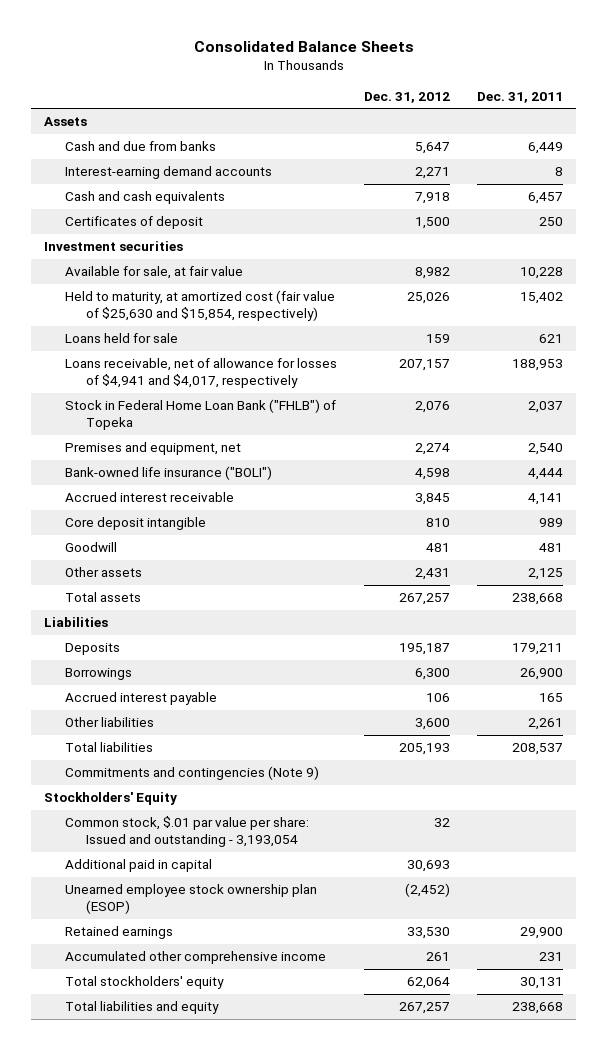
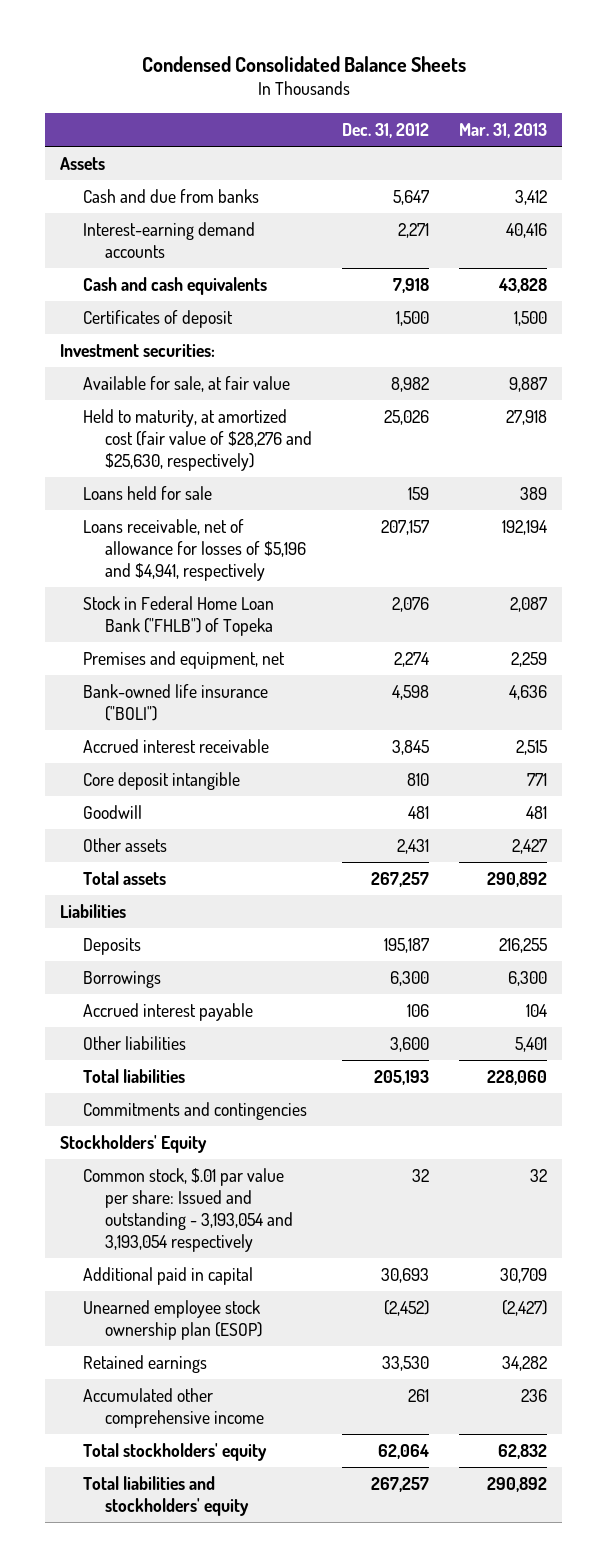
[193,40,414,52] Consolidated Balance Sheets -> [141,56,466,73] Condensed Consolidated Balance Sheets
[476,91,563,103] Dec. 31, 2011 -> none
none -> [458,122,547,138] Mar. 31, 2013
[44,241,184,252] Investment securities -> [60,343,216,357] Investment securities:
[65,290,336,322] Held to maturity, at amortized cost (fair value of $25,630 and $15,854, respectively) -> [82,408,313,471] Held to maturity, at amortized cost (fair value of $28,276 and $25,630, respectively)
[65,358,338,389] Loans receivable, net of allowance for losses of $4,941 and $4,017, respectively -> [82,518,307,581] Loans receivable, net of allowance for losses of $5,196 and $4,941, respectively
[65,766,320,781] Commitments and contingencies (Note 9) -> [82,1101,307,1120] Commitments and contingencies
[65,816,310,848] Common stock, $.01 par value per share: Issued and outstanding - 3,193,054 -> [82,1167,294,1252] Common stock, $.01 par value per share: Issued and outstanding - 3,193,054 and 3,193,054 respectively
[65,1001,220,1015] Total liabilities and equity -> [82,1475,250,1516] Total liabilities and stockholders' equity

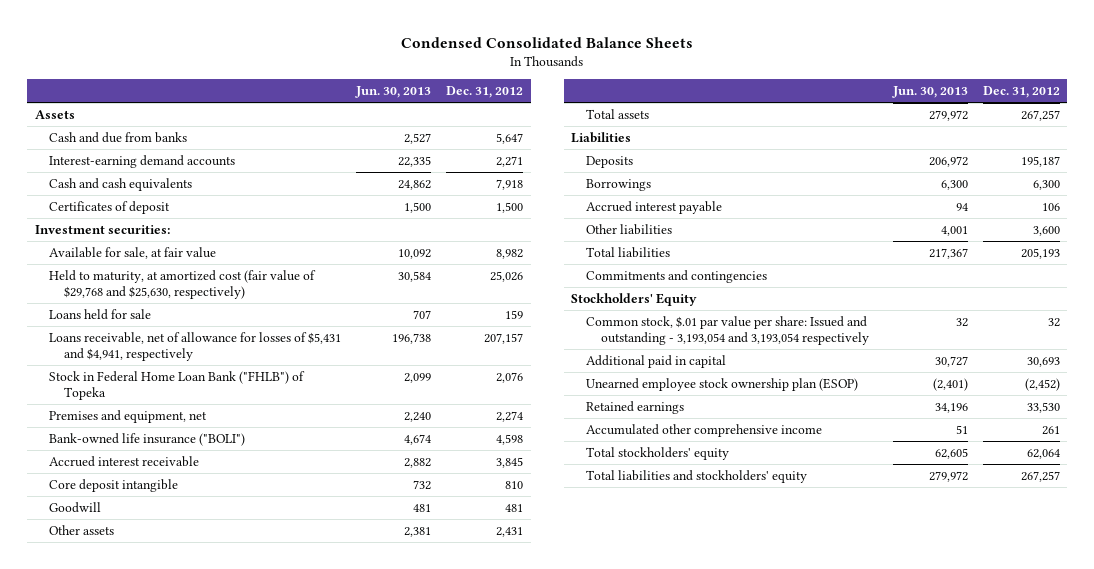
[458,122,547,138] Mar. 31, 2013 -> none
none -> [355,85,432,98] Jun. 30, 2013
[82,408,313,471] Held to maturity, at amortized cost (fair value of $28,276 and $25,630, respectively) -> [49,269,317,299] Held to maturity, at amortized cost (fair value of $29,768 and $25,630, respectively)
[82,518,307,581] Loans receivable, net of allowance for losses of $5,196 and $4,941, respectively -> [49,331,342,361] Loans receivable, net of allowance for losses of $5,431 and $4,941, respectively

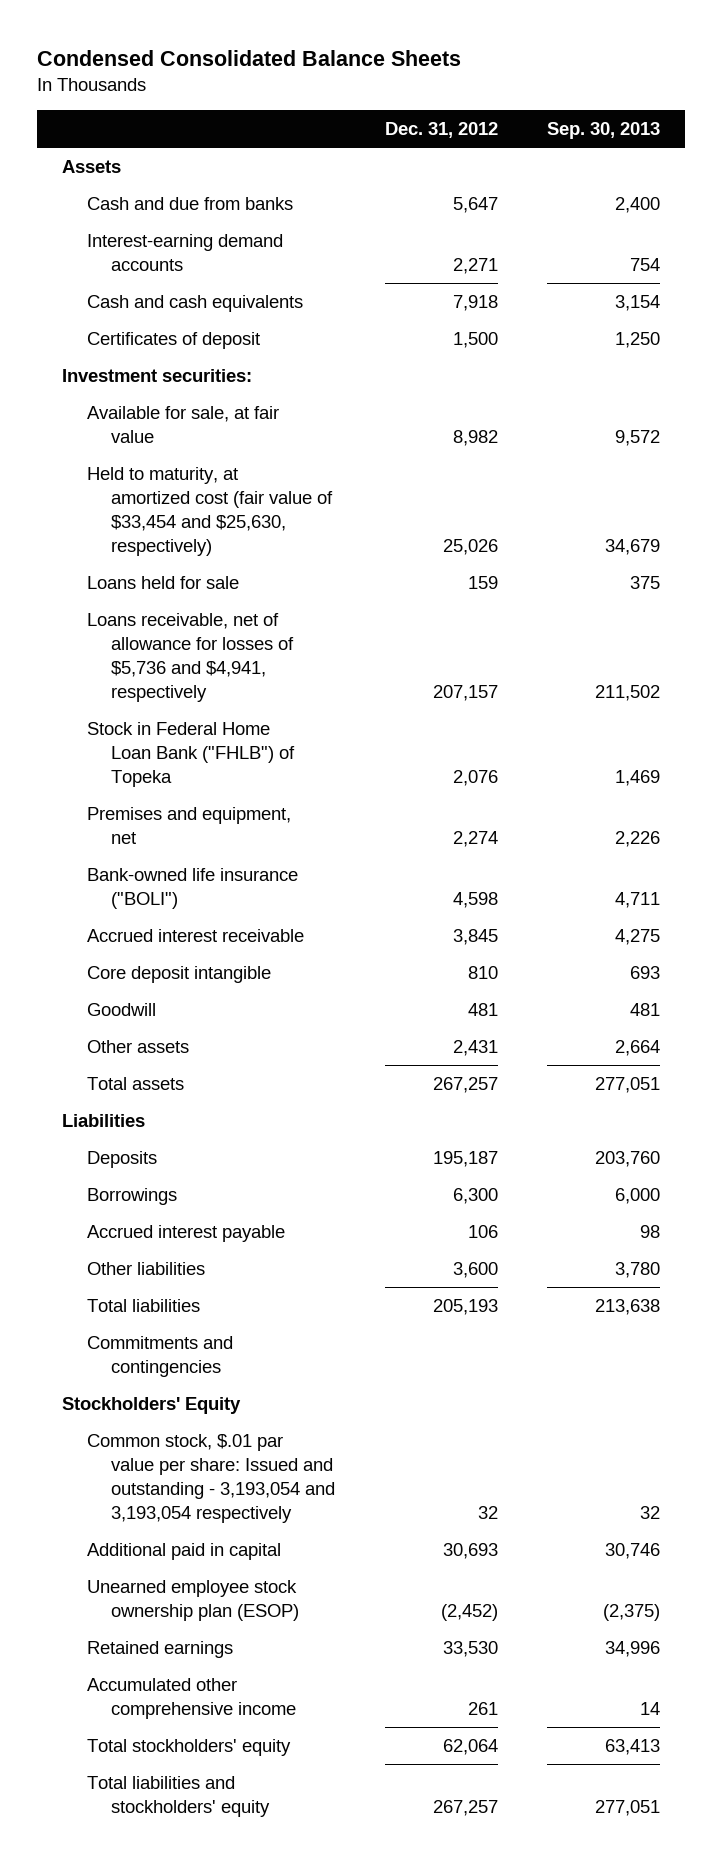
[355,85,432,98] Jun. 30, 2013 -> none
none -> [547,122,661,140] Sep. 30, 2013
[49,269,317,299] Held to maturity, at amortized cost (fair value of $29,768 and $25,630, respectively) -> [86,466,334,557] Held to maturity, at amortized cost (fair value of $33,454 and $25,630, respectively)
[49,331,342,361] Loans receivable, net of allowance for losses of $5,431 and $4,941, respectively -> [86,612,295,703] Loans receivable, net of allowance for losses of $5,736 and $4,941, respectively

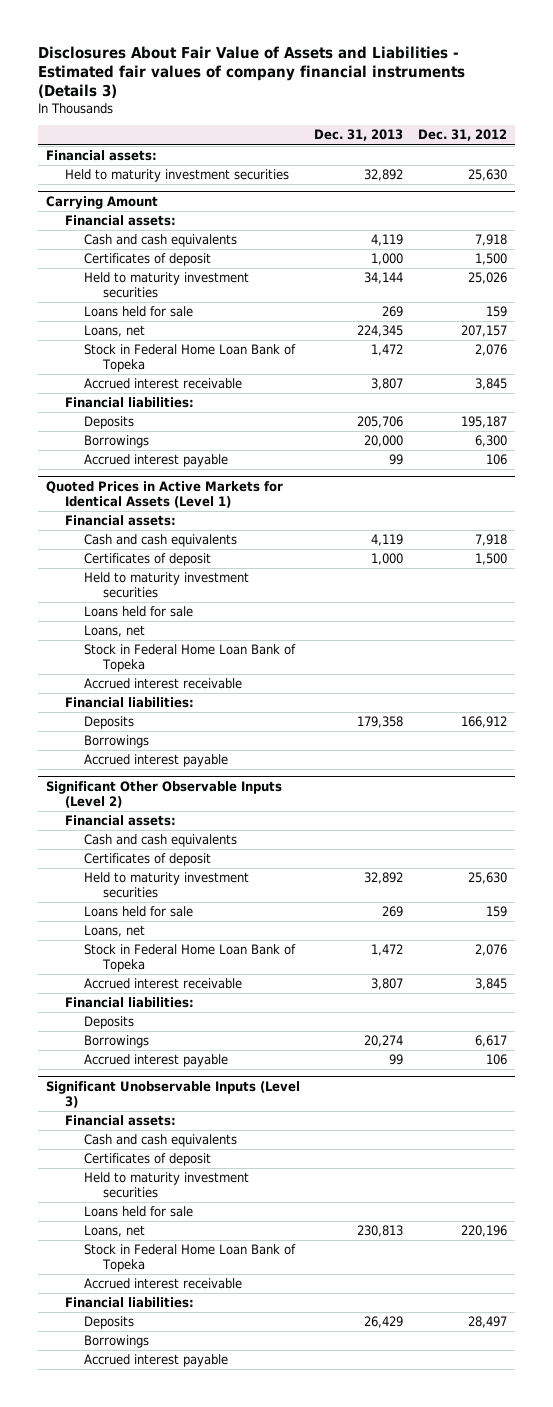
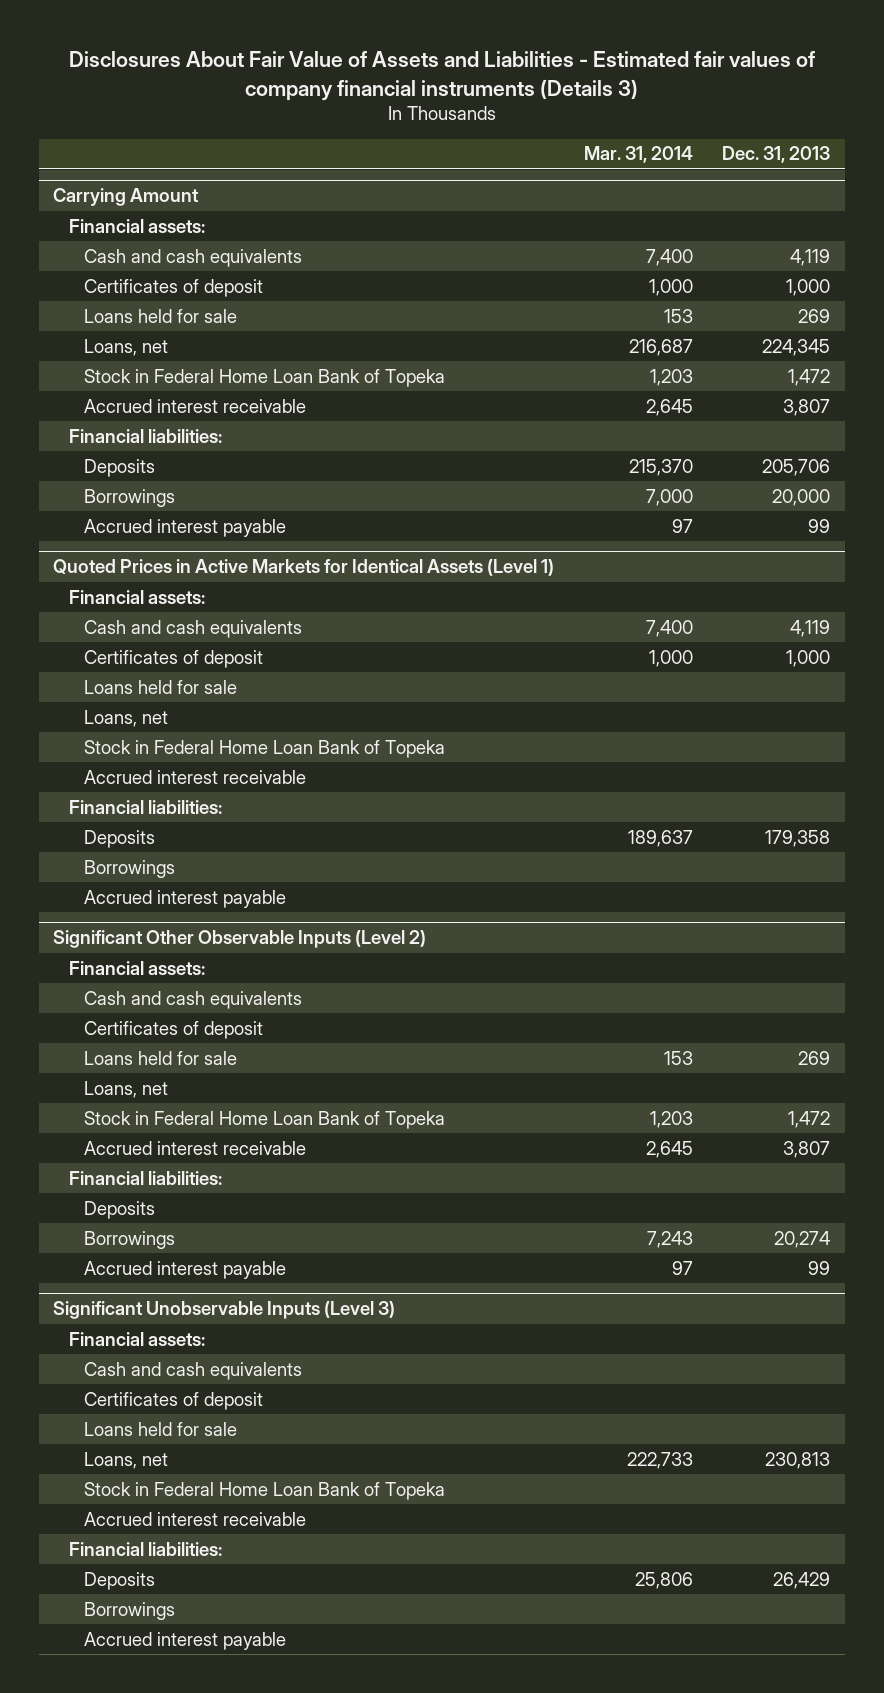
[418,129,508,142] Dec. 31, 2012 -> none
none -> [583,146,693,164] Mar. 31, 2014
[45,150,157,162] Financial assets: -> none
[64,169,289,183] Held to maturity investment securities -> none
[84,272,250,299] Held to maturity investment securities -> none
[84,572,250,599] Held to maturity investment securities -> none
[84,872,250,899] Held to maturity investment securities -> none
[84,1172,250,1199] Held to maturity investment securities -> none

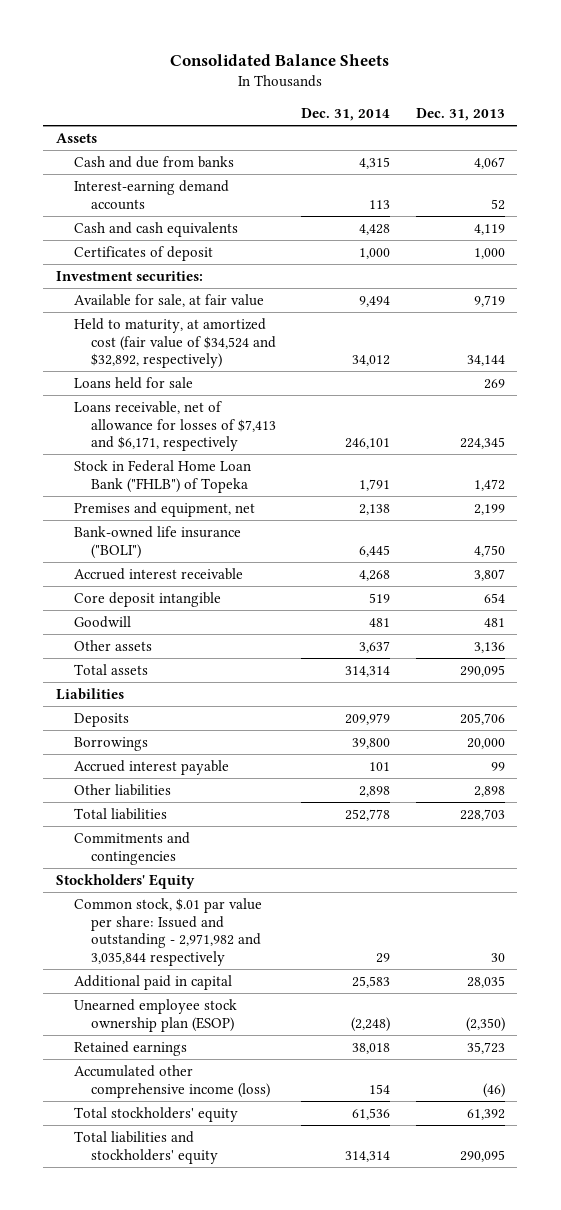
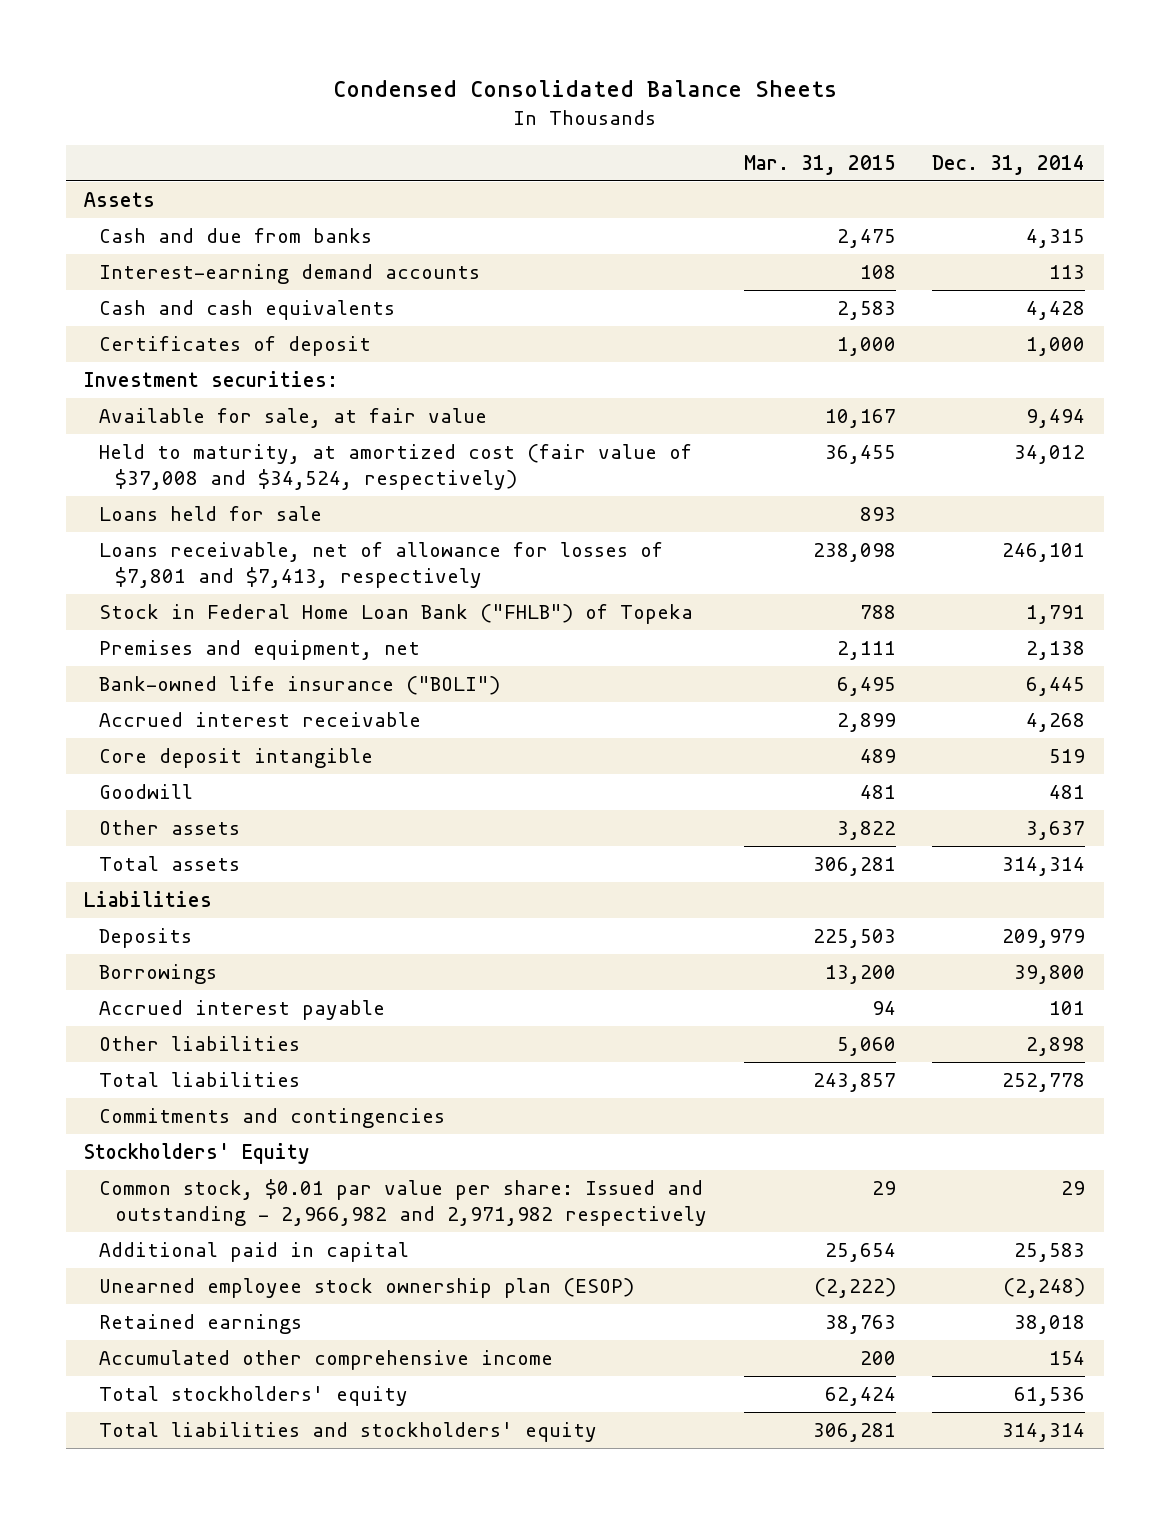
[170,54,390,67] Consolidated Balance Sheets -> [332,80,837,98] Condensed Consolidated Balance Sheets
[415,107,505,121] Dec. 31, 2013 -> none
none -> [743,154,896,175] Mar. 31, 2015
[73,317,277,369] Held to maturity, at amortized cost (fair value of $34,524 and $32,892, respectively) -> [99,443,693,490] Held to maturity, at amortized cost (fair value of $37,008 and $34,524, respectively)
[73,400,277,452] Loans receivable, net of allowance for losses of $7,413 and $6,171, respectively -> [99,541,664,588] Loans receivable, net of allowance for losses of $7,801 and $7,413, respectively
[73,897,262,966] Common stock, $.01 par value per share: Issued and outstanding - 2,971,982 and 3,035,844 respectively -> [99,1178,707,1226] Common stock, $0.01 par value per share: Issued and outstanding - 2,966,982 and 2,971,982 respectively
[73,1064,271,1098] Accumulated other comprehensive income (loss) -> [99,1349,554,1370] Accumulated other comprehensive income

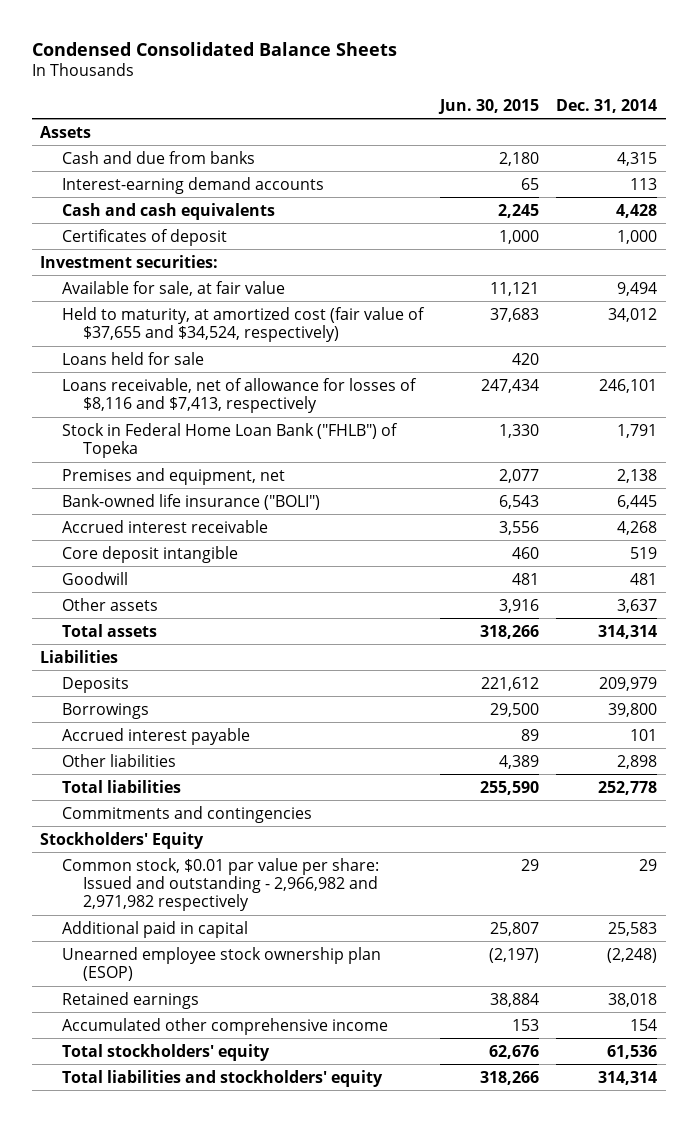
[743,154,896,175] Mar. 31, 2015 -> none
none -> [438,98,540,114] Jun. 30, 2015
[99,443,693,490] Held to maturity, at amortized cost (fair value of $37,008 and $34,524, respectively) -> [61,306,425,342] Held to maturity, at amortized cost (fair value of $37,655 and $34,524, respectively)
[99,541,664,588] Loans receivable, net of allowance for losses of $7,801 and $7,413, respectively -> [61,377,417,413] Loans receivable, net of allowance for losses of $8,116 and $7,413, respectively

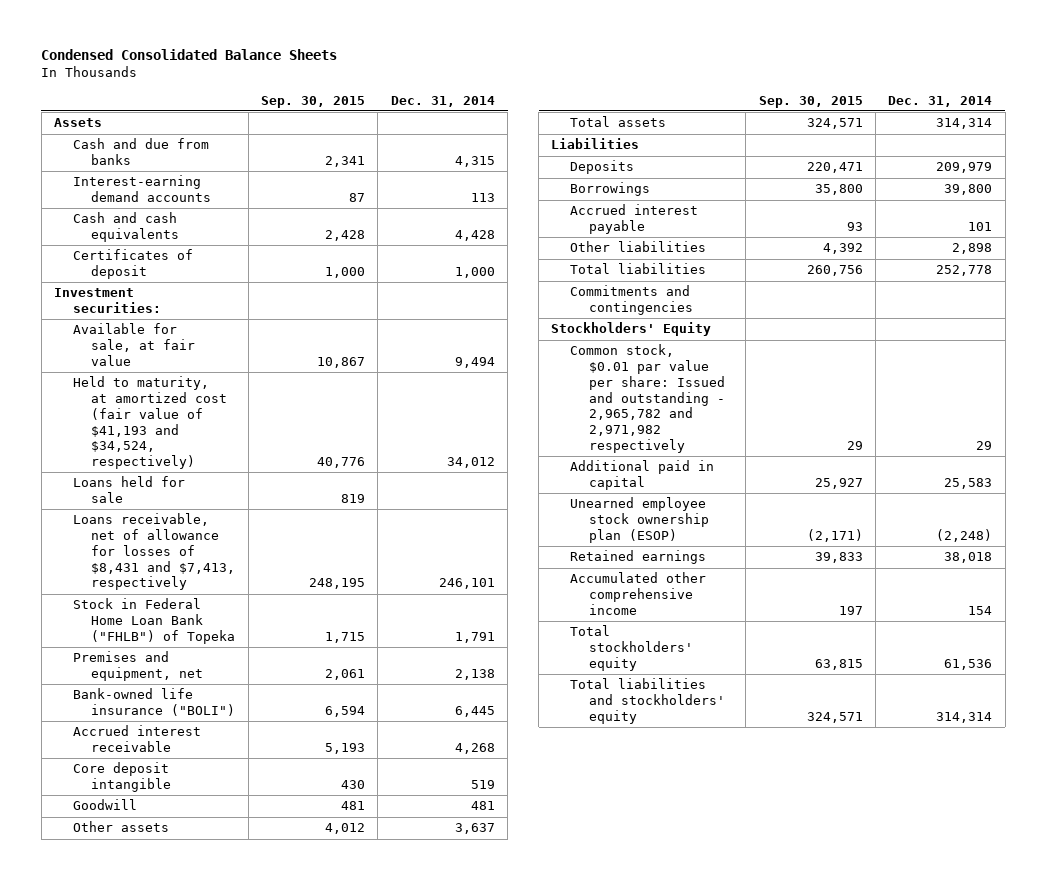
[438,98,540,114] Jun. 30, 2015 -> none
none -> [261,95,366,108] Sep. 30, 2015
[61,306,425,342] Held to maturity, at amortized cost (fair value of $37,655 and $34,524, respectively) -> [72,376,228,470] Held to maturity, at amortized cost (fair value of $41,193 and $34,524, respectively)
[61,377,417,413] Loans receivable, net of allowance for losses of $8,116 and $7,413, respectively -> [72,513,236,591] Loans receivable, net of allowance for losses of $8,431 and $7,413, respectively
[61,857,379,912] Common stock, $0.01 par value per share: Issued and outstanding - 2,966,982 and 2,971,982 respectively -> [570,344,725,453] Common stock, $0.01 par value per share: Issued and outstanding - 2,965,782 and 2,971,982 respectively

